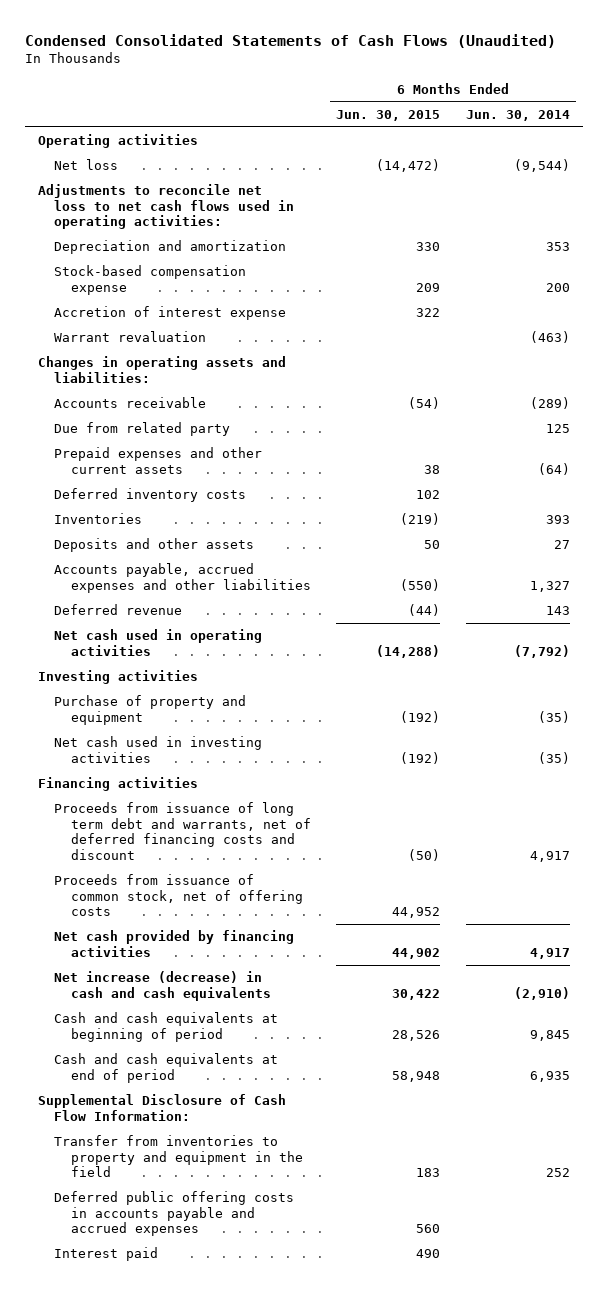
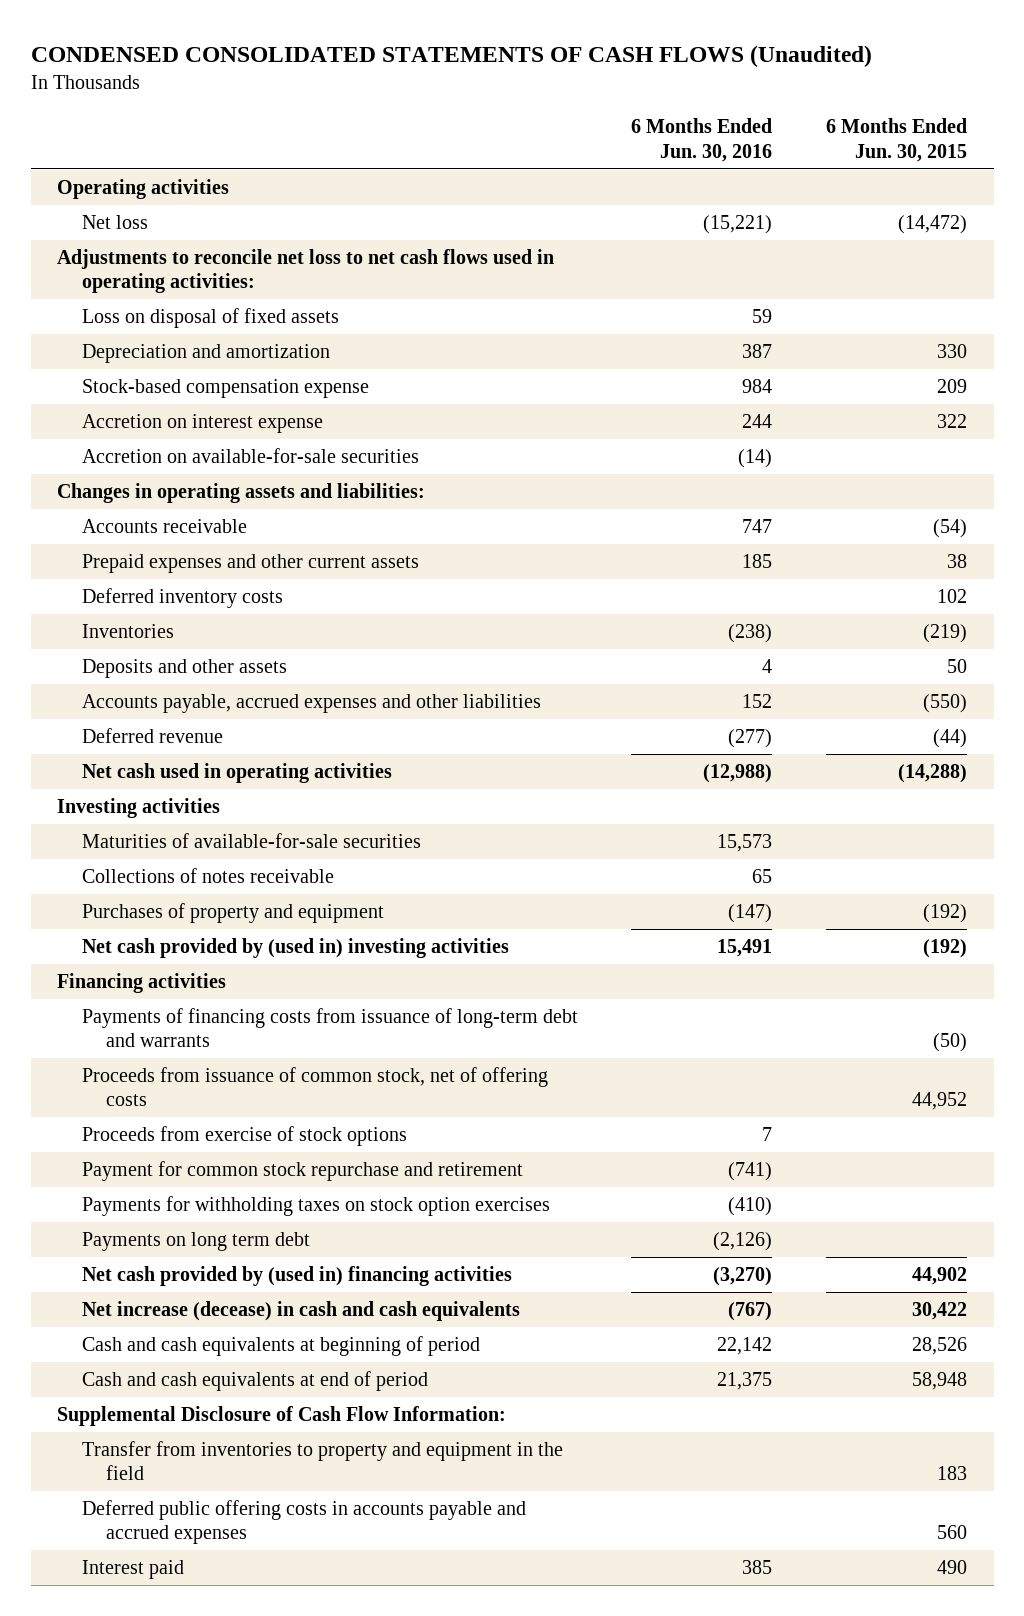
[25,33,557,48] Condensed Consolidated Statements of Cash Flows (Unaudited) -> [30,44,872,67] CONDENSED CONSOLIDATED STATEMENTS OF CASH FLOWS (Unaudited)
[465,110,570,122] Jun. 30, 2014 -> none
none -> [631,118,773,162] 6 Months Ended Jun. 30, 2016
none -> [81,307,339,328] Loss on disposal of fixed assets
[54,331,207,343] Warrant revaluation -> none
[54,306,287,321] Accretion of interest expense -> [81,413,323,433] Accretion on interest expense
none -> [81,447,419,463] Accretion on available-for-sale securities
[54,422,231,437] Due from related party -> none
none -> [81,832,421,848] Maturities of available-for-sale securities
none -> [81,867,334,883] Collections of notes receivable
[54,695,247,725] Purchase of property and equipment -> [81,902,384,923] Purchases of property and equipment
[54,736,263,763] Net cash used in investing activities -> [81,937,509,958] Net cash provided by (used in) investing activities
[54,802,311,860] Proceeds from issuance of long term debt and warrants, net of deferred financing costs and discount -> [81,1007,578,1048] Payments of financing costs from issuance of long-term debt and warrants
none -> [81,1125,407,1146] Proceeds from exercise of stock options
none -> [81,1160,523,1181] Payment for common stock repurchase and retirement
none -> [81,1195,550,1216] Payments for withholding taxes on stock option exercises
none -> [81,1231,310,1251] Payments on long term debt
[54,930,295,957] Net cash provided by financing activities -> [81,1265,512,1286] Net cash provided by (used in) financing activities
[54,971,271,1001] Net increase (decrease) in cash and cash equivalents -> [81,1300,520,1321] Net increase (decease) in cash and cash equivalents

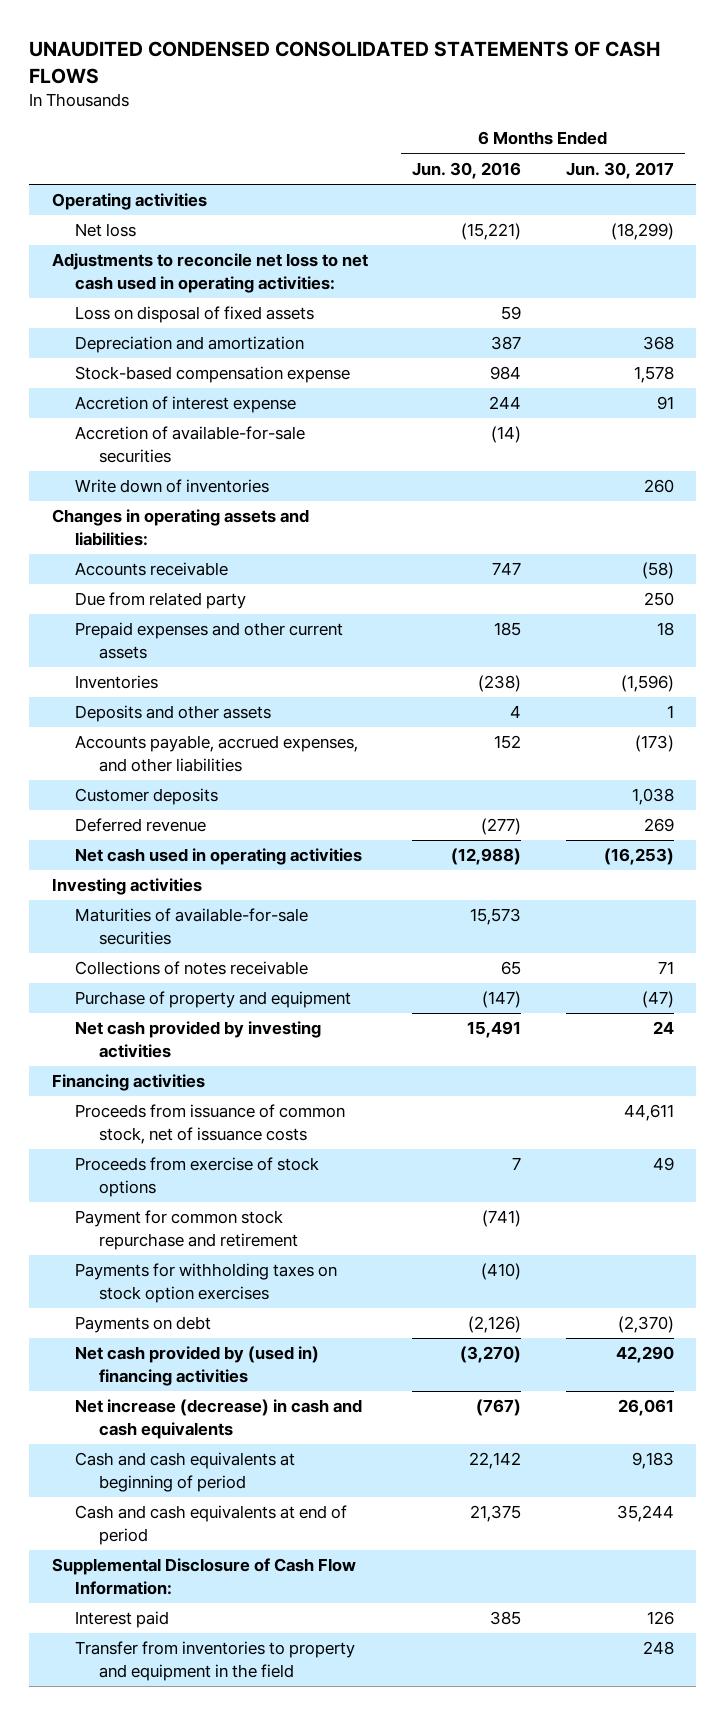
[30,44,872,67] CONDENSED CONSOLIDATED STATEMENTS OF CASH FLOWS (Unaudited) -> [29,40,661,84] UNAUDITED CONDENSED CONSOLIDATED STATEMENTS OF CASH FLOWS
[826,118,968,162] 6 Months Ended Jun. 30, 2015 -> none
none -> [566,161,675,179] Jun. 30, 2017
[57,248,555,294] Adjustments to reconcile net loss to net cash flows used in operating activities: -> [51,253,368,293] Adjustments to reconcile net loss to net cash used in operating activities:
[81,413,323,433] Accretion on interest expense -> [75,396,297,414] Accretion of interest expense
[81,447,419,463] Accretion on available-for-sale securities -> [75,426,306,463] Accretion of available-for-sale securities
none -> [75,479,270,494] Write down of inventories
none -> [75,592,247,610] Due from related party
[81,587,283,608] Deferred inventory costs -> none
[81,693,541,713] Accounts payable, accrued expenses and other liabilities -> [75,735,359,772] Accounts payable, accrued expenses, and other liabilities
none -> [75,788,219,806] Customer deposits
[81,902,384,923] Purchases of property and equipment -> [75,991,352,1009] Purchase of property and equipment
[81,937,509,958] Net cash provided by (used in) investing activities -> [75,1021,322,1058] Net cash provided by investing activities
[81,1007,578,1048] Payments of financing costs from issuance of long-term debt and warrants -> none
[81,1066,548,1107] Proceeds from issuance of common stock, net of offering costs -> [75,1104,346,1144] Proceeds from issuance of common stock, net of issuance costs
[81,1231,310,1251] Payments on long term debt -> [75,1316,212,1334] Payments on debt
[81,1300,520,1321] Net increase (decease) in cash and cash equivalents -> [75,1399,363,1439] Net increase (decrease) in cash and cash equivalents
[81,1499,526,1545] Deferred public offering costs in accounts payable and accrued expenses -> none
[81,1440,563,1481] Transfer from inventories to property and equipment in the field -> [75,1641,356,1681] Transfer from inventories to property and equipment in the field

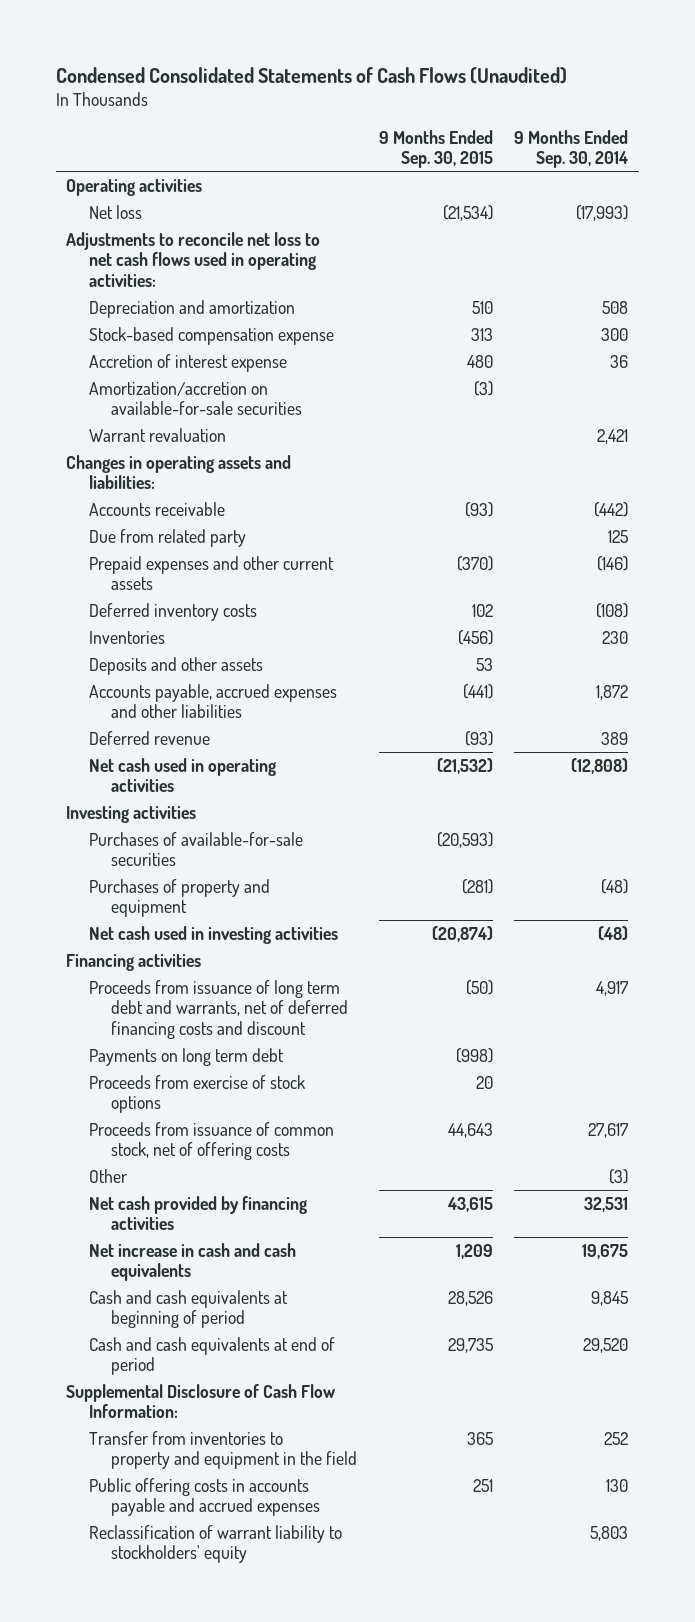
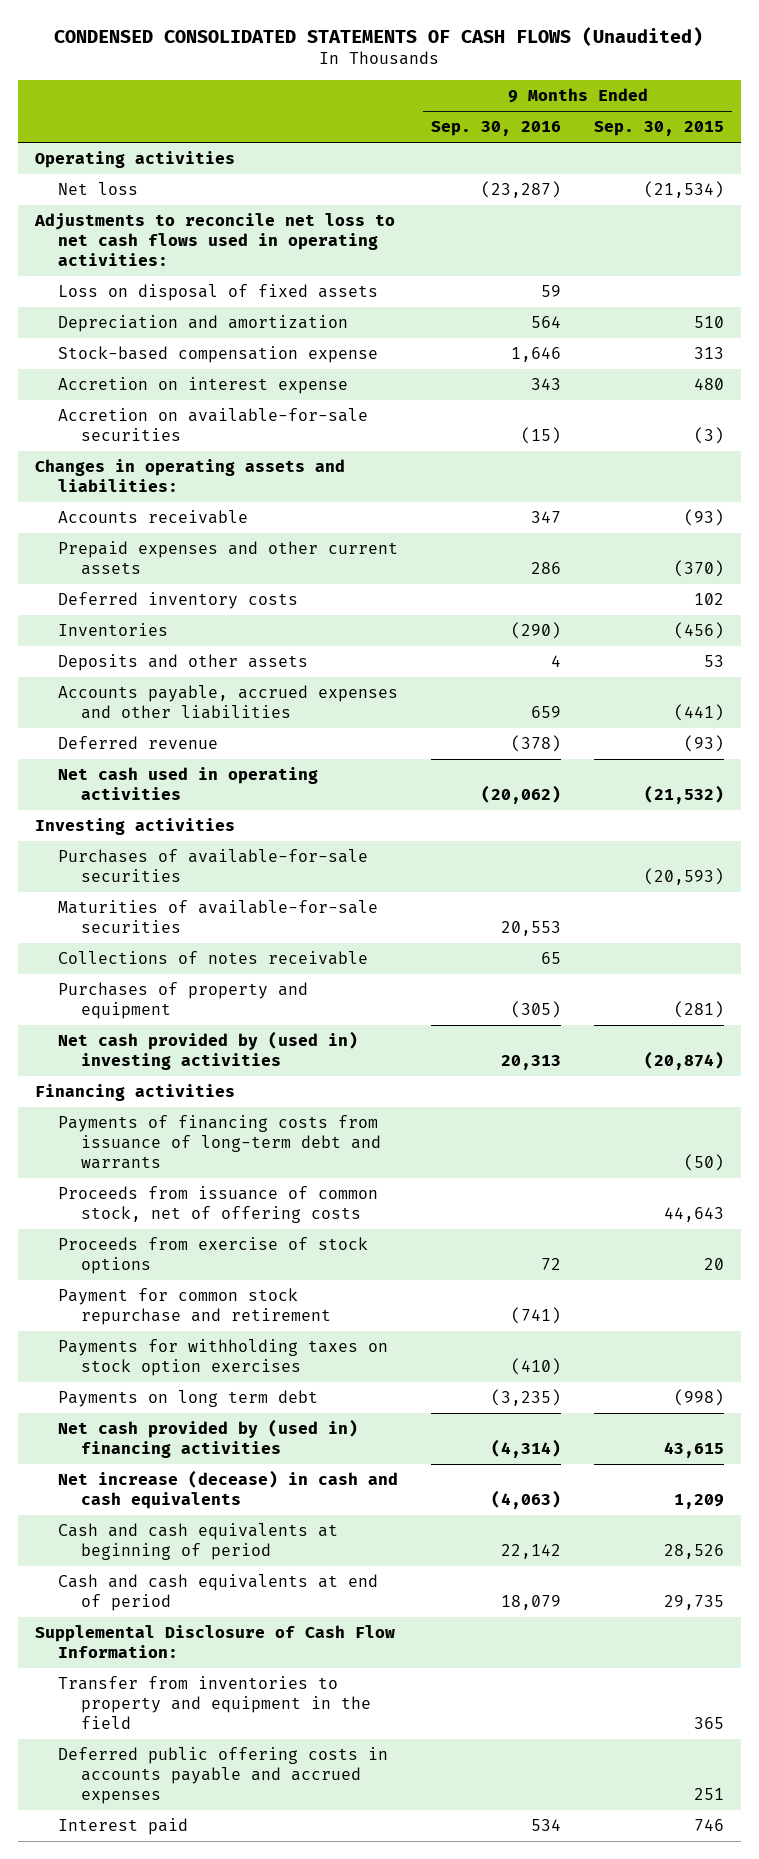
[55,66,567,84] Condensed Consolidated Statements of Cash Flows (Unaudited) -> [54,26,704,46] CONDENSED CONSOLIDATED STATEMENTS OF CASH FLOWS (Unaudited)
[514,129,629,169] 9 Months Ended Sep. 30, 2014 -> none
none -> [431,121,562,137] Sep. 30, 2016
none -> [58,284,379,302] Loss on disposal of fixed assets
[88,427,226,442] Warrant revaluation -> none
[88,353,287,372] Accretion of interest expense -> [58,377,349,395] Accretion on interest expense
[88,381,302,416] Amortization/accretion on available-for-sale securities -> [58,408,369,441] Accretion on available-for-sale securities
[88,528,246,547] Due from related party -> none
none -> [58,900,379,933] Maturities of available-for-sale securities
none -> [58,951,369,966] Collections of notes receivable
[88,925,338,944] Net cash used in investing activities -> [58,1031,359,1070] Net cash provided by (used in) investing activities
[88,979,348,1039] Proceeds from issuance of long term debt and warrants, net of deferred financing costs and discount -> [58,1115,382,1169] Payments of financing costs from issuance of long-term debt and warrants
[88,1168,127,1183] Other -> none
[88,1074,305,1114] Proceeds from exercise of stock options -> [58,1237,369,1274] Proceeds from exercise of stock options
none -> [58,1288,332,1325] Payment for common stock repurchase and retirement
none -> [58,1339,389,1376] Payments for withholding taxes on stock option exercises
[88,1047,284,1066] Payments on long term debt -> [58,1390,319,1408] Payments on long term debt
[88,1195,307,1231] Net cash provided by financing activities -> [58,1419,359,1458] Net cash provided by (used in) financing activities
[88,1242,296,1282] Net increase in cash and cash equivalents -> [58,1470,399,1509] Net increase (decease) in cash and cash equivalents
[88,1524,342,1564] Reclassification of warrant liability to stockholders' equity -> none
[88,1477,320,1517] Public offering costs in accounts payable and accrued expenses -> [58,1747,389,1804] Deferred public offering costs in accounts payable and accrued expenses
none -> [58,1818,189,1836] Interest paid

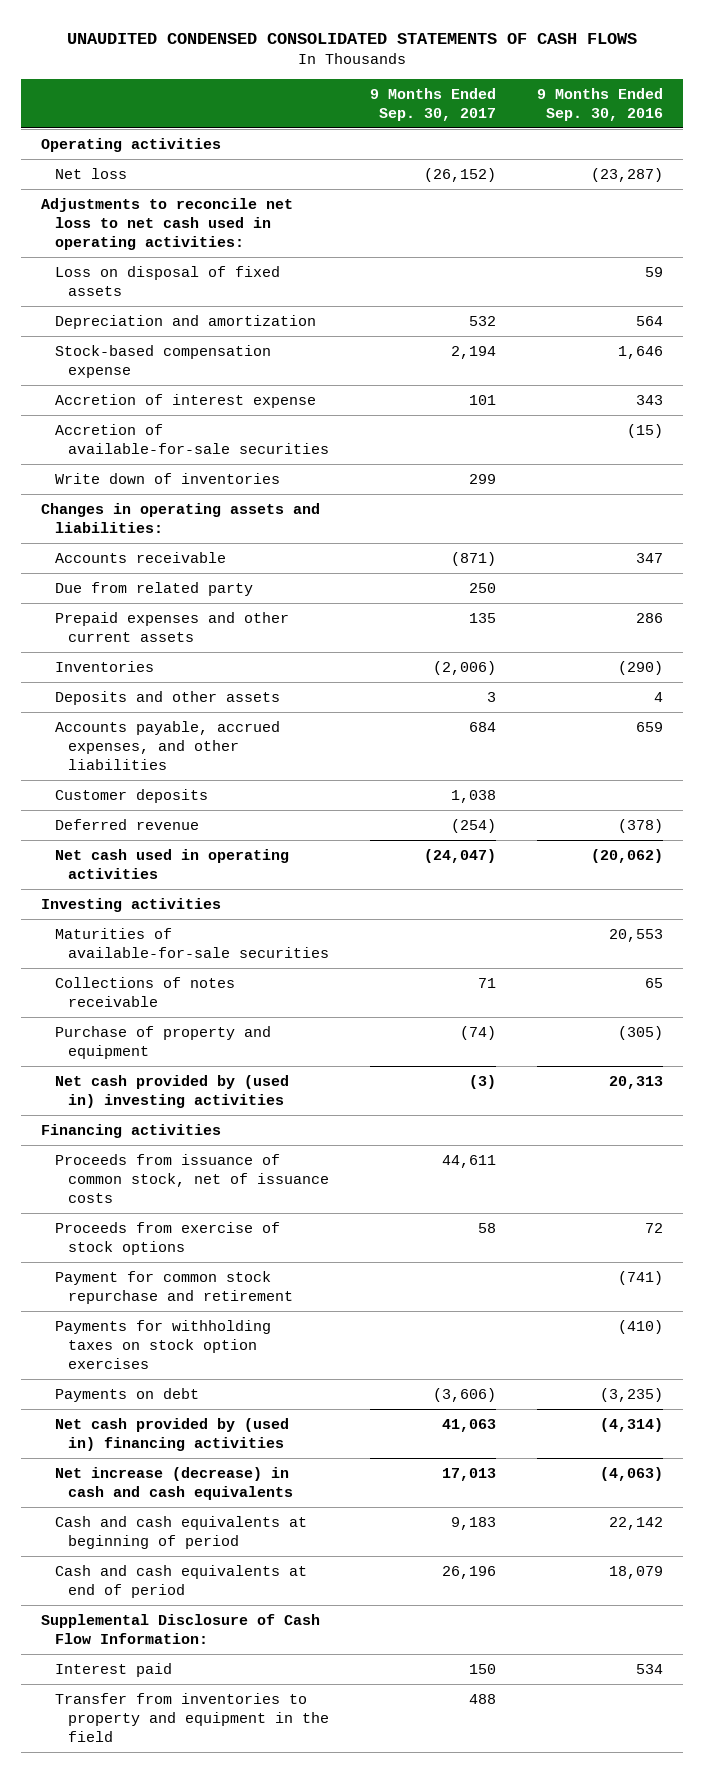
[54,26,704,46] CONDENSED CONSOLIDATED STATEMENTS OF CASH FLOWS (Unaudited) -> [66,32,637,44] UNAUDITED CONDENSED CONSOLIDATED STATEMENTS OF CASH FLOWS
[594,121,725,137] Sep. 30, 2015 -> none
none -> [369,87,496,121] 9 Months Ended Sep. 30, 2017
[33,213,395,266] Adjustments to reconcile net loss to net cash flows used in operating activities: -> [41,197,294,251] Adjustments to reconcile net loss to net cash used in operating activities:
[58,377,349,395] Accretion on interest expense -> [54,393,316,408] Accretion of interest expense
[58,408,369,441] Accretion on available-for-sale securities -> [54,423,330,455] Accretion of available-for-sale securities
none -> [54,472,280,484] Write down of inventories
none -> [54,581,253,596] Due from related party
[58,592,299,610] Deferred inventory costs -> none
[58,685,399,719] Accounts payable, accrued expenses and other liabilities -> [54,720,280,771] Accounts payable, accrued expenses, and other liabilities
none -> [54,788,208,803] Customer deposits
[58,849,369,882] Purchases of available-for-sale securities -> none
[58,982,309,1019] Purchases of property and equipment -> [54,1025,271,1060] Purchase of property and equipment
[58,1115,382,1169] Payments of financing costs from issuance of long-term debt and warrants -> none
[58,1186,379,1223] Proceeds from issuance of common stock, net of offering costs -> [54,1153,330,1204] Proceeds from issuance of common stock, net of issuance costs
[58,1390,319,1408] Payments on long term debt -> [54,1387,199,1402] Payments on debt
[58,1470,399,1509] Net increase (decease) in cash and cash equivalents -> [54,1466,294,1501] Net increase (decrease) in cash and cash equivalents
[58,1747,389,1804] Deferred public offering costs in accounts payable and accrued expenses -> none
[58,1676,372,1729] Transfer from inventories to property and equipment in the field -> [54,1692,330,1743] Transfer from inventories to property and equipment in the field

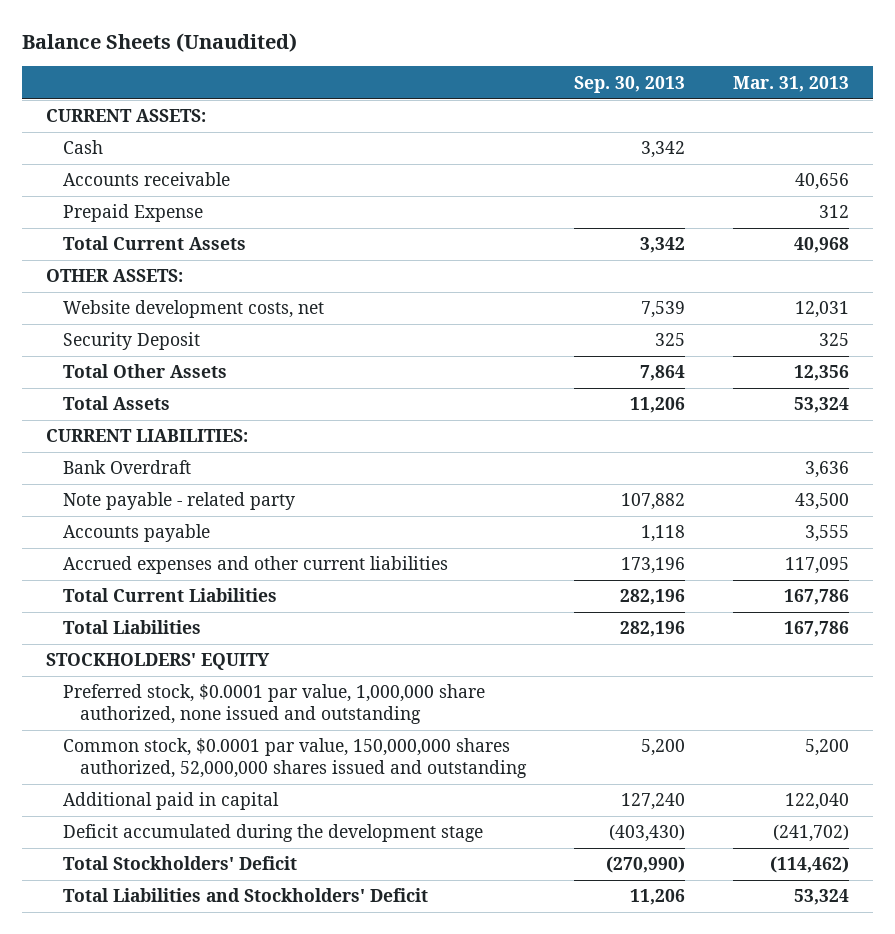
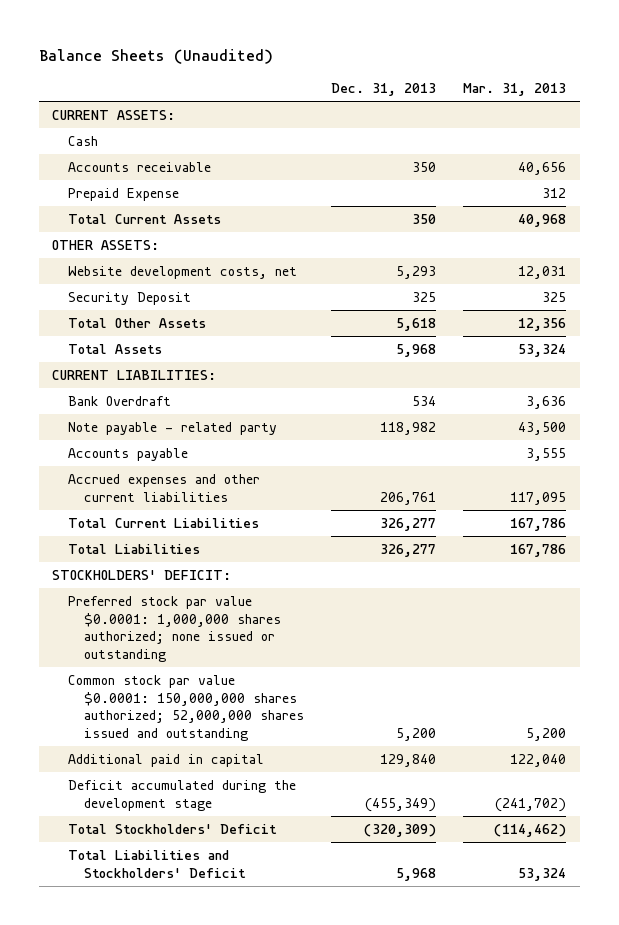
[573,75,685,93] Sep. 30, 2013 -> none
none -> [330,82,436,96] Dec. 31, 2013
[46,653,271,671] STOCKHOLDERS' EQUITY -> [52,570,232,581] STOCKHOLDERS' DEFICIT:
[62,684,485,724] Preferred stock, $0.0001 par value, 1,000,000 share authorized, none issued and outstanding -> [67,596,281,662] Preferred stock par value $0.0001: 1,000,000 shares authorized; none issued or outstanding
[62,738,527,778] Common stock, $0.0001 par value, 150,000,000 shares authorized, 52,000,000 shares issued and outstanding -> [67,675,304,741] Common stock par value $0.0001: 150,000,000 shares authorized; 52,000,000 shares issued and outstanding

